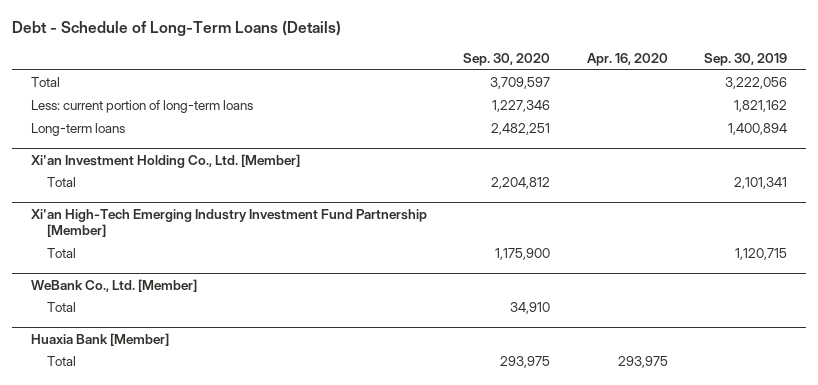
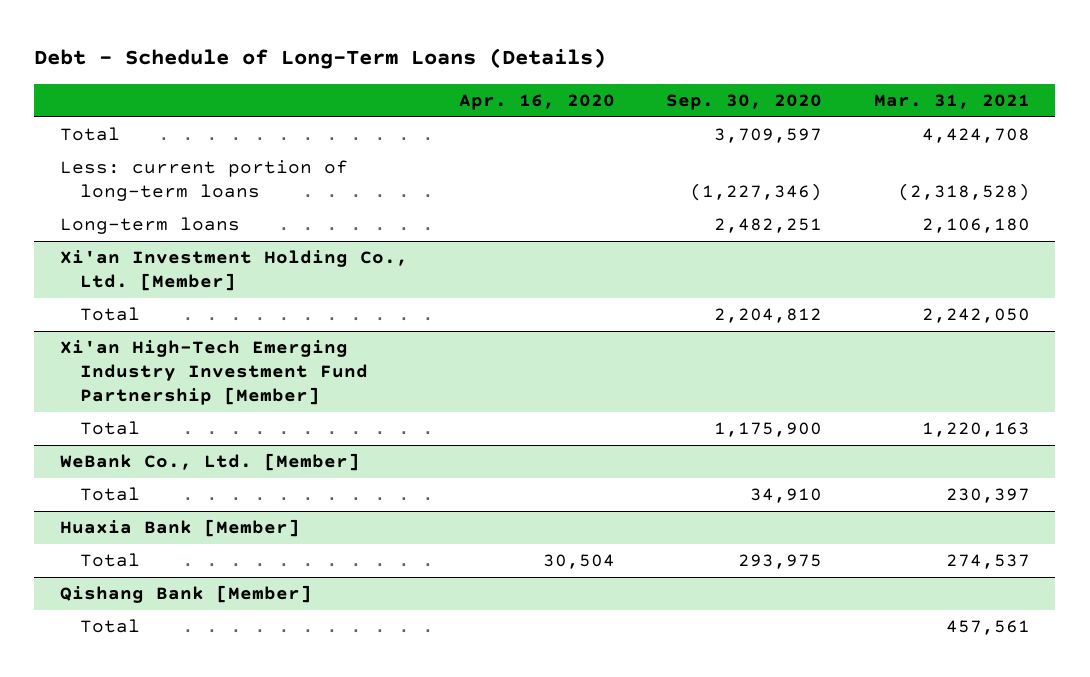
[704,53,788,67] Sep. 30, 2019 -> none
none -> [873,93,1030,109] Mar. 31, 2021
[492,100,551,113] 1,227,346 -> [690,183,823,202] (1,227,346)
[617,356,668,369] 293,975 -> [543,554,616,570] 30,504
none -> [59,585,312,604] Qishang Bank [Member]
none -> [79,619,140,634] Total

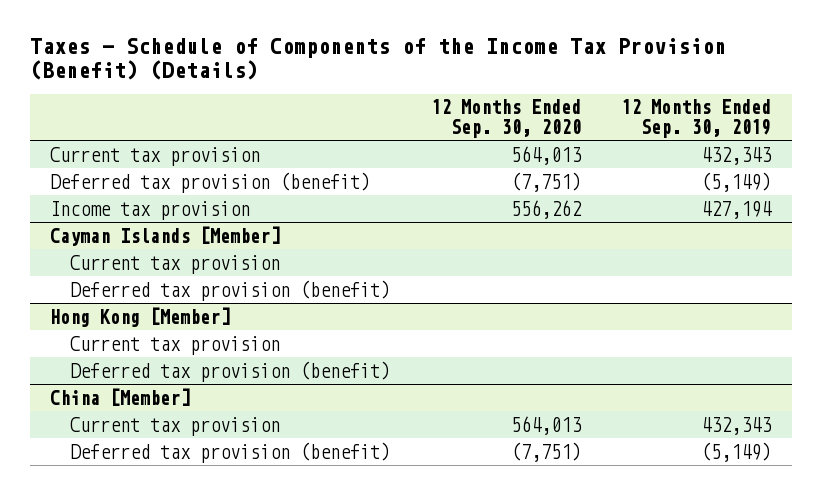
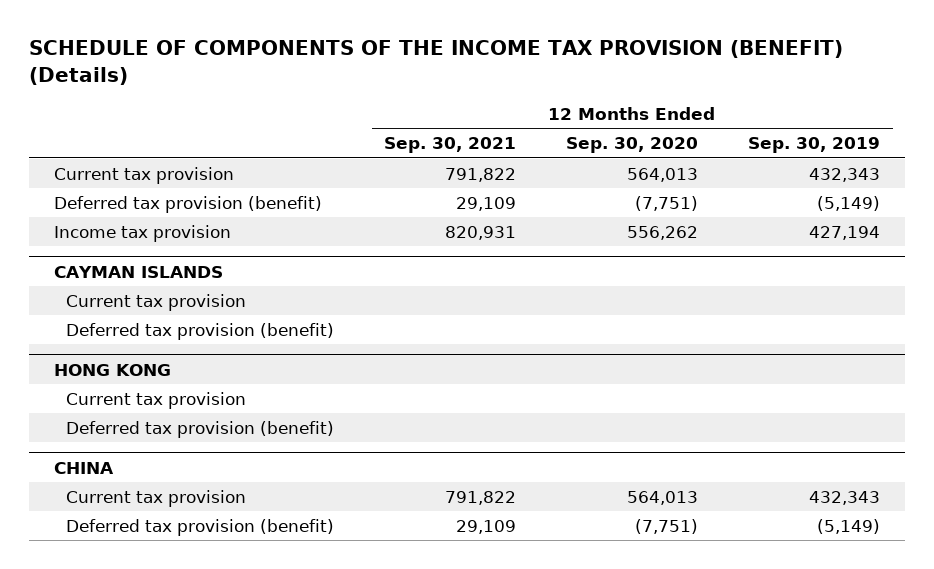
[29,37,726,81] Taxes - Schedule of Components of the Income Tax Provision (Benefit) (Details) -> [28,40,843,85] SCHEDULE OF COMPONENTS OF THE INCOME TAX PROVISION (BENEFIT) (Details)
none -> [384,137,517,154] Sep. 30, 2021
[49,225,280,246] Cayman Islands [Member] -> [53,265,223,278] CAYMAN ISLANDS
[49,306,230,327] Hong Kong [Member] -> [53,363,171,376] HONG KONG
[49,387,190,406] China [Member] -> [53,461,114,474] CHINA

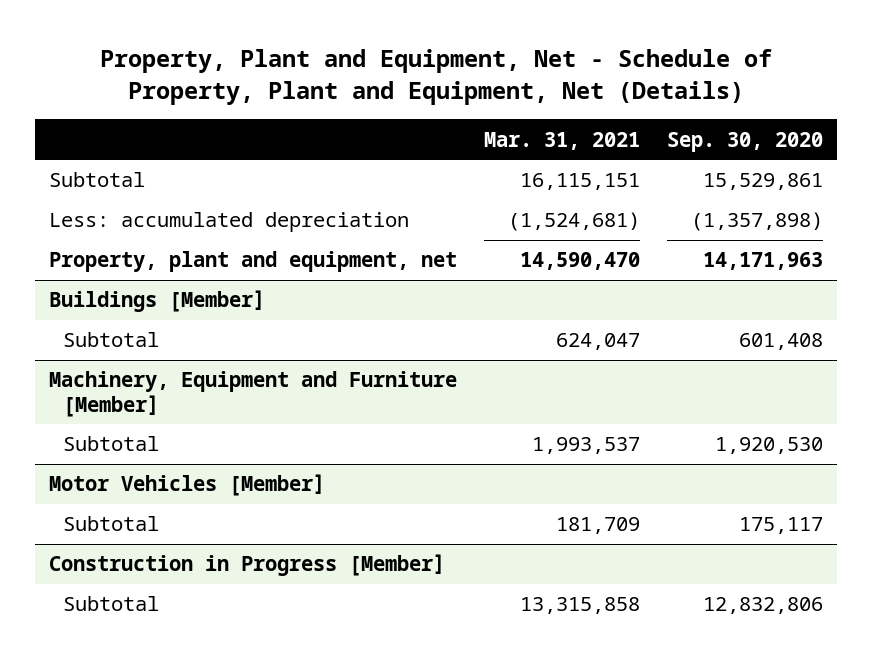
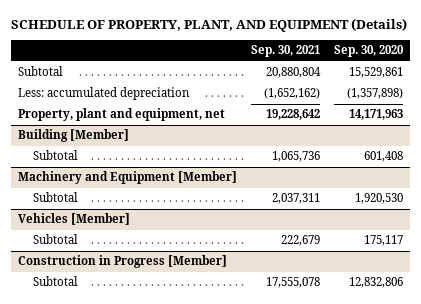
[99,48,772,105] Property, Plant and Equipment, Net - Schedule of Property, Plant and Equipment, Net (Details) -> [11,17,408,32] SCHEDULE OF PROPERTY, PLANT, AND EQUIPMENT (Details)
[483,131,640,150] Mar. 31, 2021 -> none
none -> [251,45,321,58] Sep. 30, 2021
[48,290,265,313] Buildings [Member] -> [18,129,130,143] Building [Member]
[48,371,457,417] Machinery, Equipment and Furniture [Member] -> [18,171,238,185] Machinery and Equipment [Member]
[48,474,325,497] Motor Vehicles [Member] -> [18,213,131,226] Vehicles [Member]

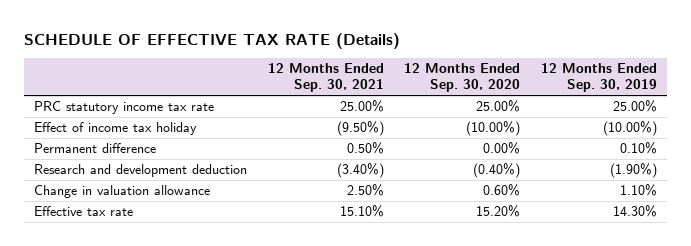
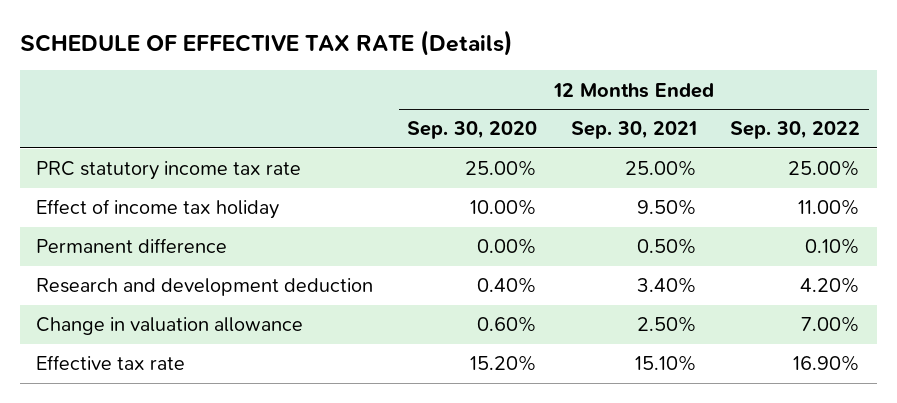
[541,63,658,93] 12 Months Ended Sep. 30, 2019 -> none
none -> [730,121,861,140] Sep. 30, 2022
[336,121,384,137] (9.50%) -> [636,199,697,216] 9.50%
[466,121,521,137] (10.00%) -> [470,199,538,216] 10.00%
[336,163,384,179] (3.40%) -> [636,277,697,294] 3.40%
[473,163,521,179] (0.40%) -> [477,277,538,294] 0.40%

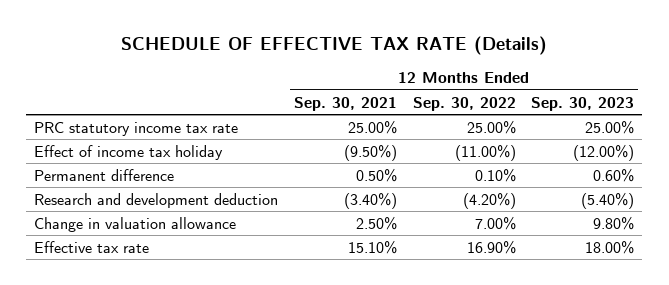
[407,121,538,140] Sep. 30, 2020 -> none
none -> [531,96,635,111] Sep. 30, 2023
[636,199,697,216] 9.50% -> [343,143,397,161] (9.50%)
[798,199,861,216] 11.00% -> [454,143,516,161] (11.00%)
[636,277,697,294] 3.40% -> [343,191,397,209] (3.40%)
[800,277,861,294] 4.20% -> [462,191,516,209] (4.20%)

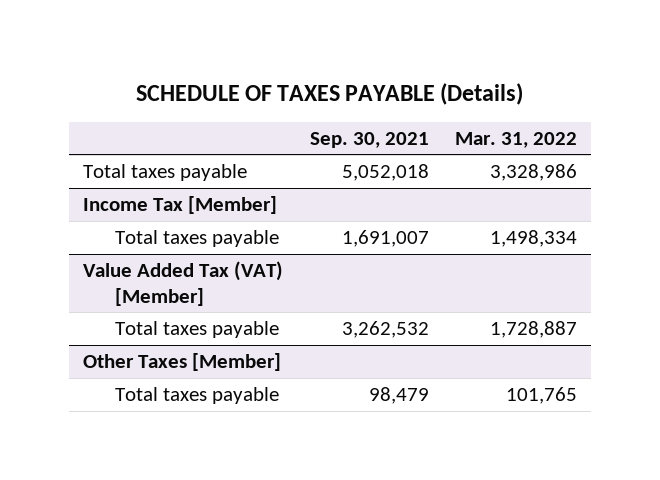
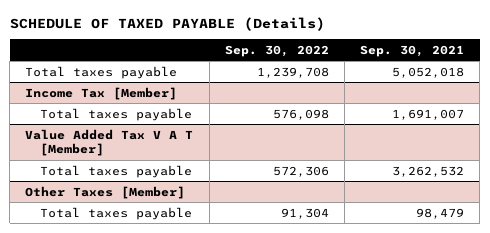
[136,83,524,106] SCHEDULE OF TAXES PAYABLE (Details) -> [9,16,325,31] SCHEDULE OF TAXED PAYABLE (Details)
[455,131,578,148] Mar. 31, 2022 -> none
none -> [224,44,329,57] Sep. 30, 2022
[82,260,283,306] Value Added Tax (VAT) [Member] -> [25,128,194,157] Value Added Tax V A T [Member]

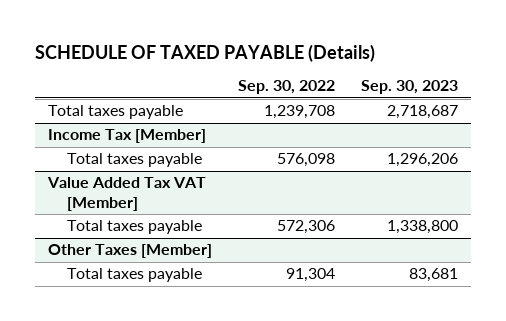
[360,44,465,57] Sep. 30, 2021 -> none
none -> [361,80,459,95] Sep. 30, 2023
[25,128,194,157] Value Added Tax V A T [Member] -> [47,177,207,211] Value Added Tax VAT [Member]

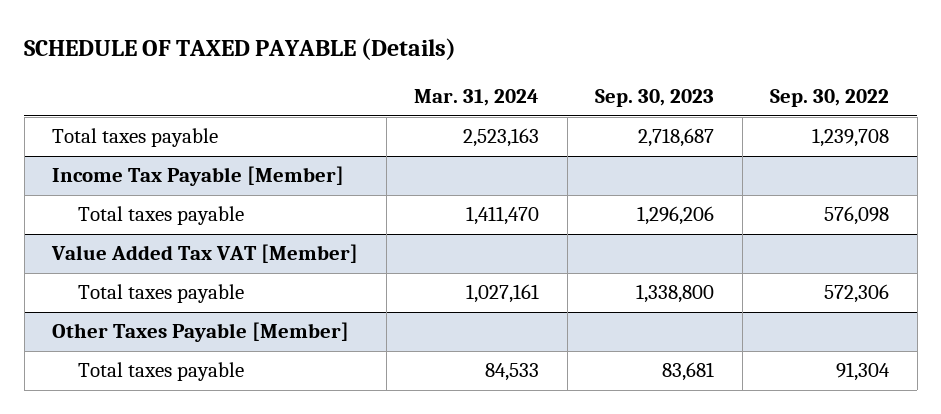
none -> [414,89,540,107] Mar. 31, 2024
[48,129,207,144] Income Tax [Member] -> [52,166,345,187] Income Tax Payable [Member]
[48,244,213,259] Other Taxes [Member] -> [52,322,350,343] Other Taxes Payable [Member]

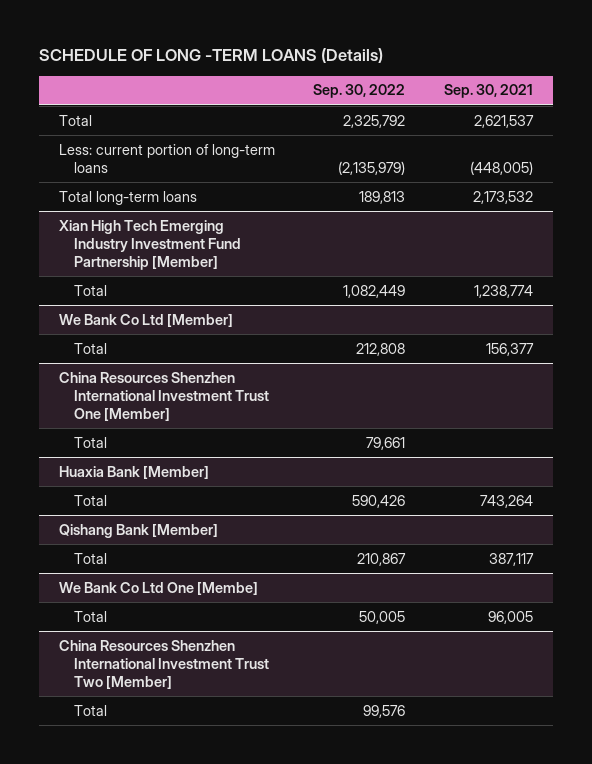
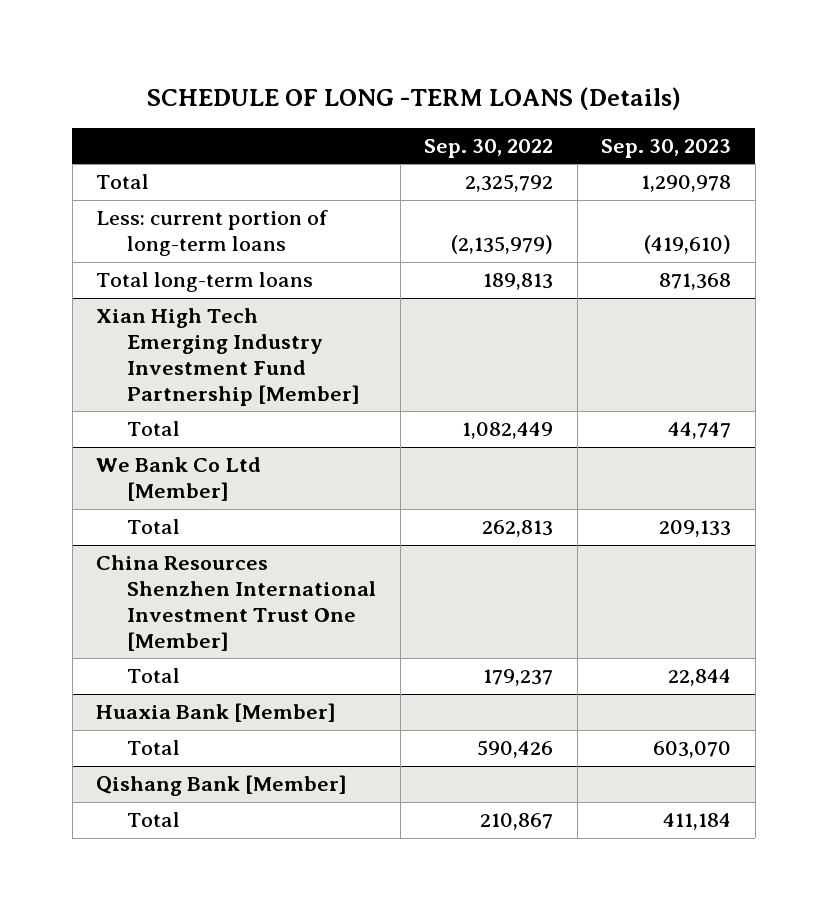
[444,84,534,99] Sep. 30, 2021 -> none
none -> [601,138,732,158] Sep. 30, 2023
[356,342,406,356] 212,808 -> [482,520,554,538] 262,813
[366,436,406,450] 79,661 -> [483,669,554,687] 179,237
[58,581,258,595] We Bank Co Ltd One [Membe] -> none
[74,610,108,622] Total -> none
[58,639,270,689] China Resources Shenzhen International Investment Trust Two [Member] -> none
[74,704,108,716] Total -> none

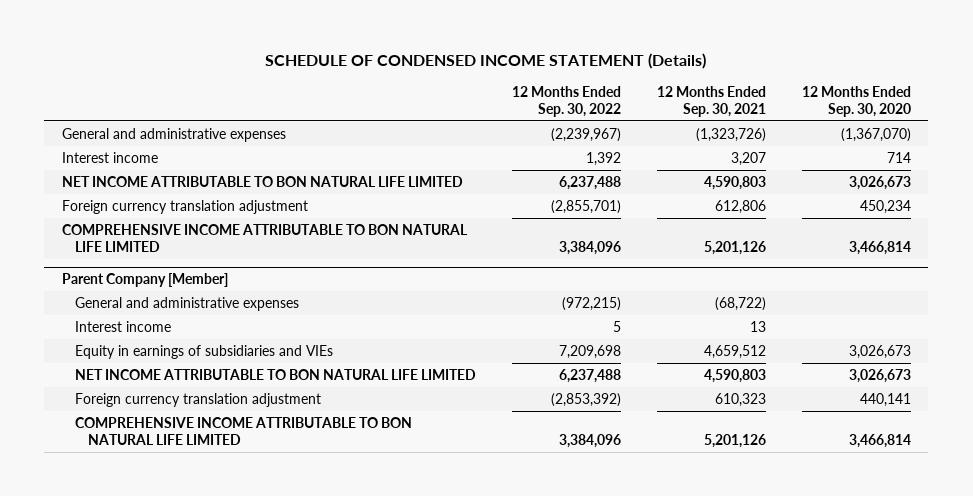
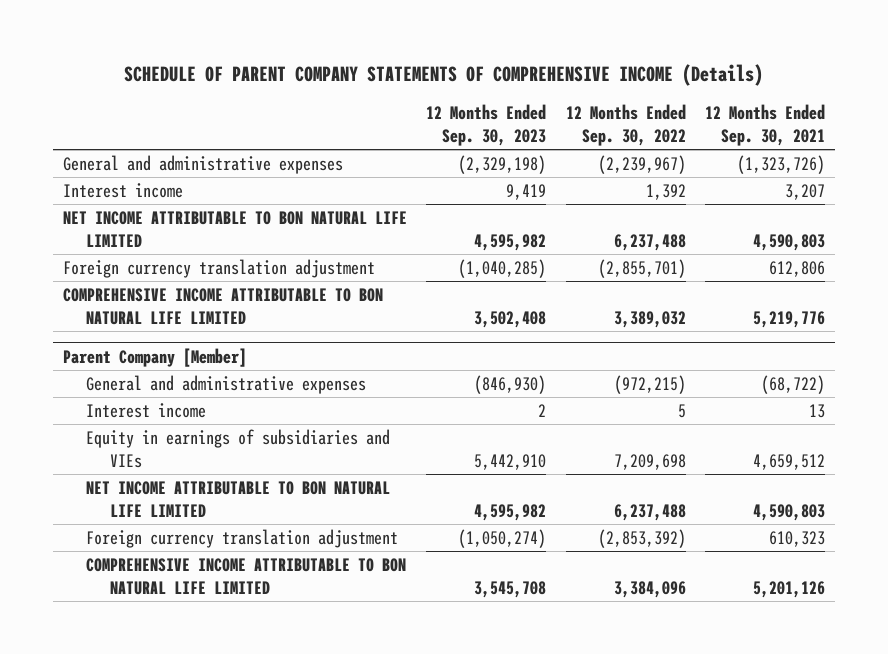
[265,52,707,69] SCHEDULE OF CONDENSED INCOME STATEMENT (Details) -> [123,63,763,86] SCHEDULE OF PARENT COMPANY STATEMENTS OF COMPREHENSIVE INCOME (Details)
[801,85,911,118] 12 Months Ended Sep. 30, 2020 -> none
none -> [426,103,547,146] 12 Months Ended Sep. 30, 2023
[558,241,621,256] 3,384,096 -> [613,311,686,329] 3,389,032
[703,241,766,256] 5,201,126 -> [753,311,826,329] 5,219,776

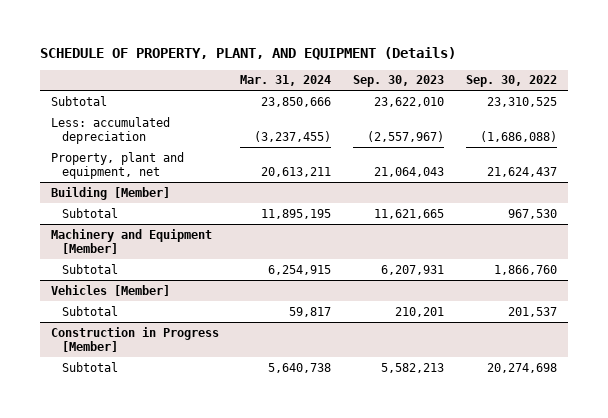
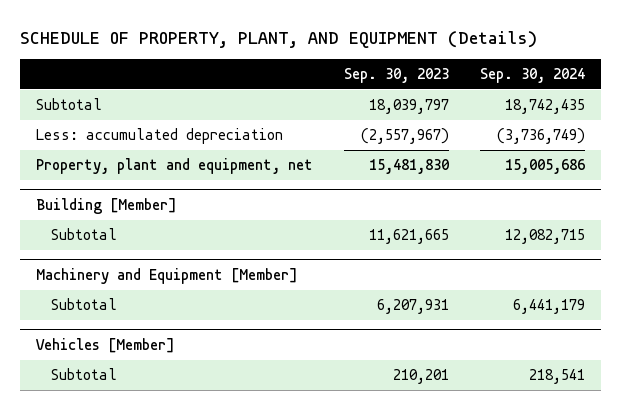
[240,75,332,87] Mar. 31, 2024 -> none
[465,75,557,88] Sep. 30, 2022 -> none
none -> [480,68,586,84] Sep. 30, 2024
[374,96,445,107] 23,622,010 -> [368,99,449,115] 18,039,797
[374,166,445,177] 21,064,043 -> [368,159,449,175] 15,481,830
[50,326,219,352] Construction in Progress [Member] -> none
[61,361,118,372] Subtotal -> none

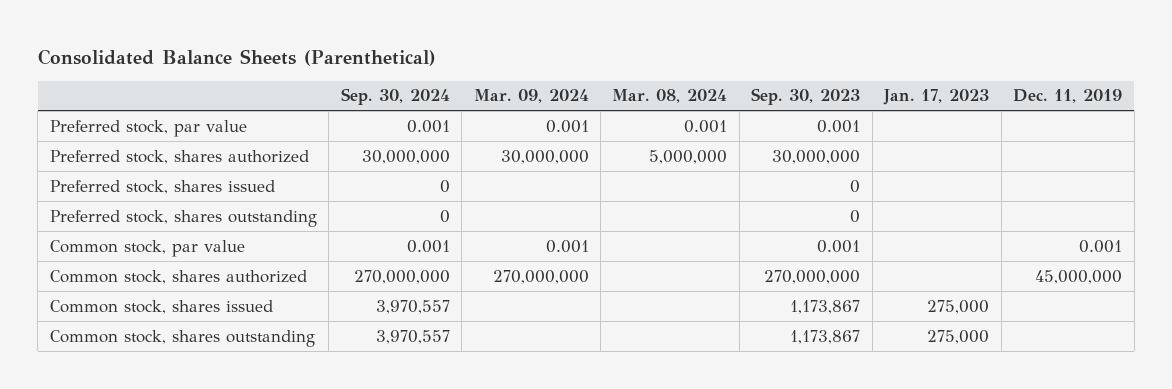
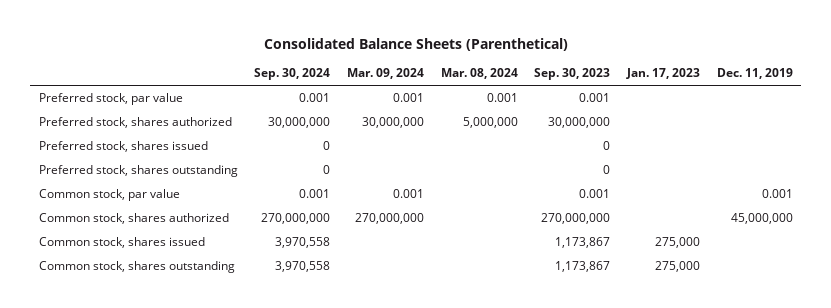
[375,299,450,314] 3,970,557 -> [275,237,331,249] 3,970,558
[375,329,450,344] 3,970,557 -> [275,261,331,273] 3,970,558

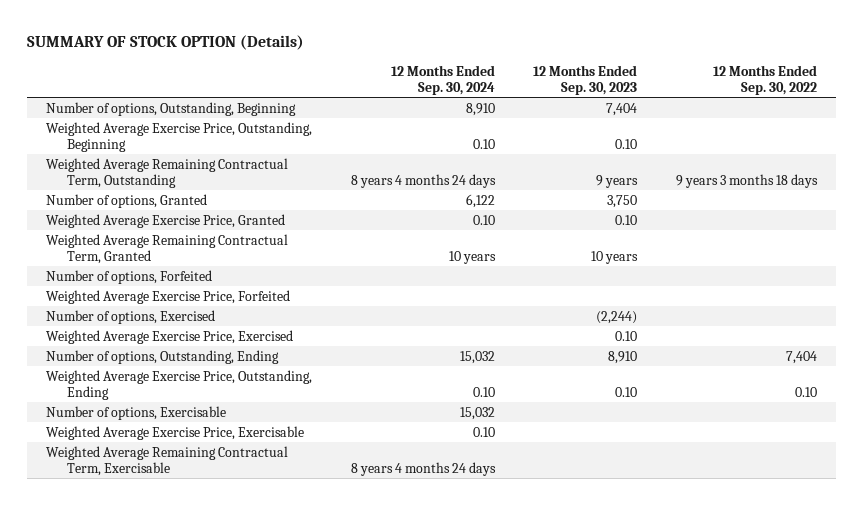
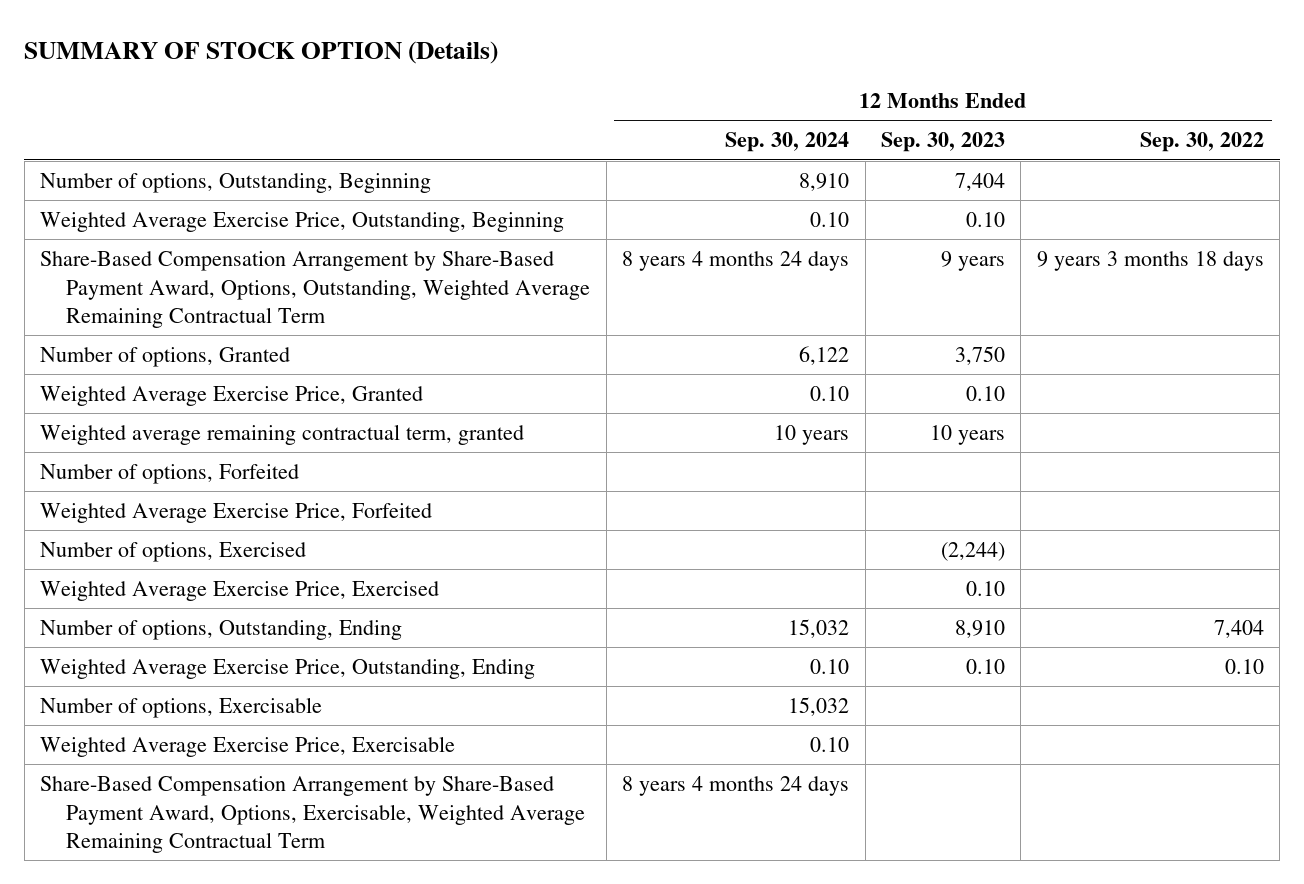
[45,157,288,188] Weighted Average Remaining Contractual Term, Outstanding -> [39,251,591,329] Share-Based Compensation Arrangement by Share-Based Payment Award, Options, Outstanding, Weighted Average Remaining Contractual Term
[45,233,288,264] Weighted Average Remaining Contractual Term, Granted -> [39,424,524,446] Weighted average remaining contractual term, granted
[45,445,288,476] Weighted Average Remaining Contractual Term, Exercisable -> [39,776,586,854] Share-Based Compensation Arrangement by Share-Based Payment Award, Options, Exercisable, Weighted Average Remaining Contractual Term

